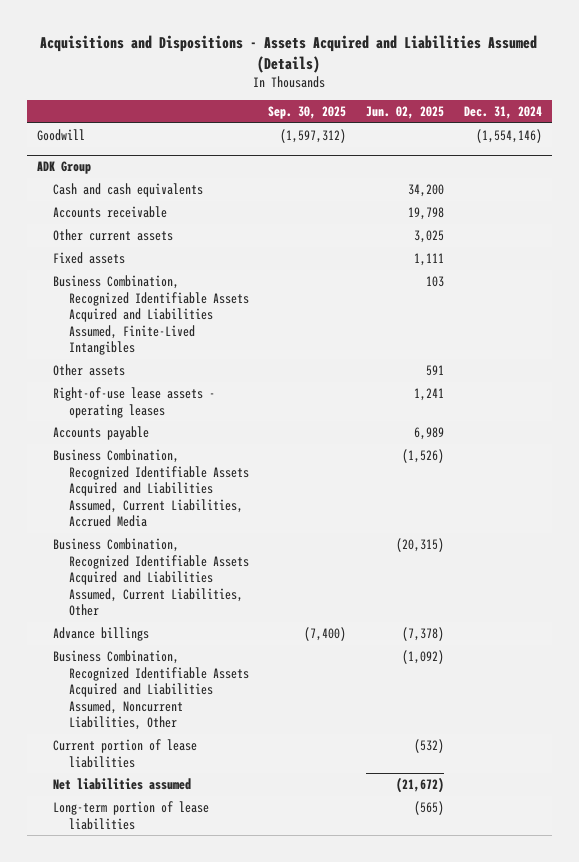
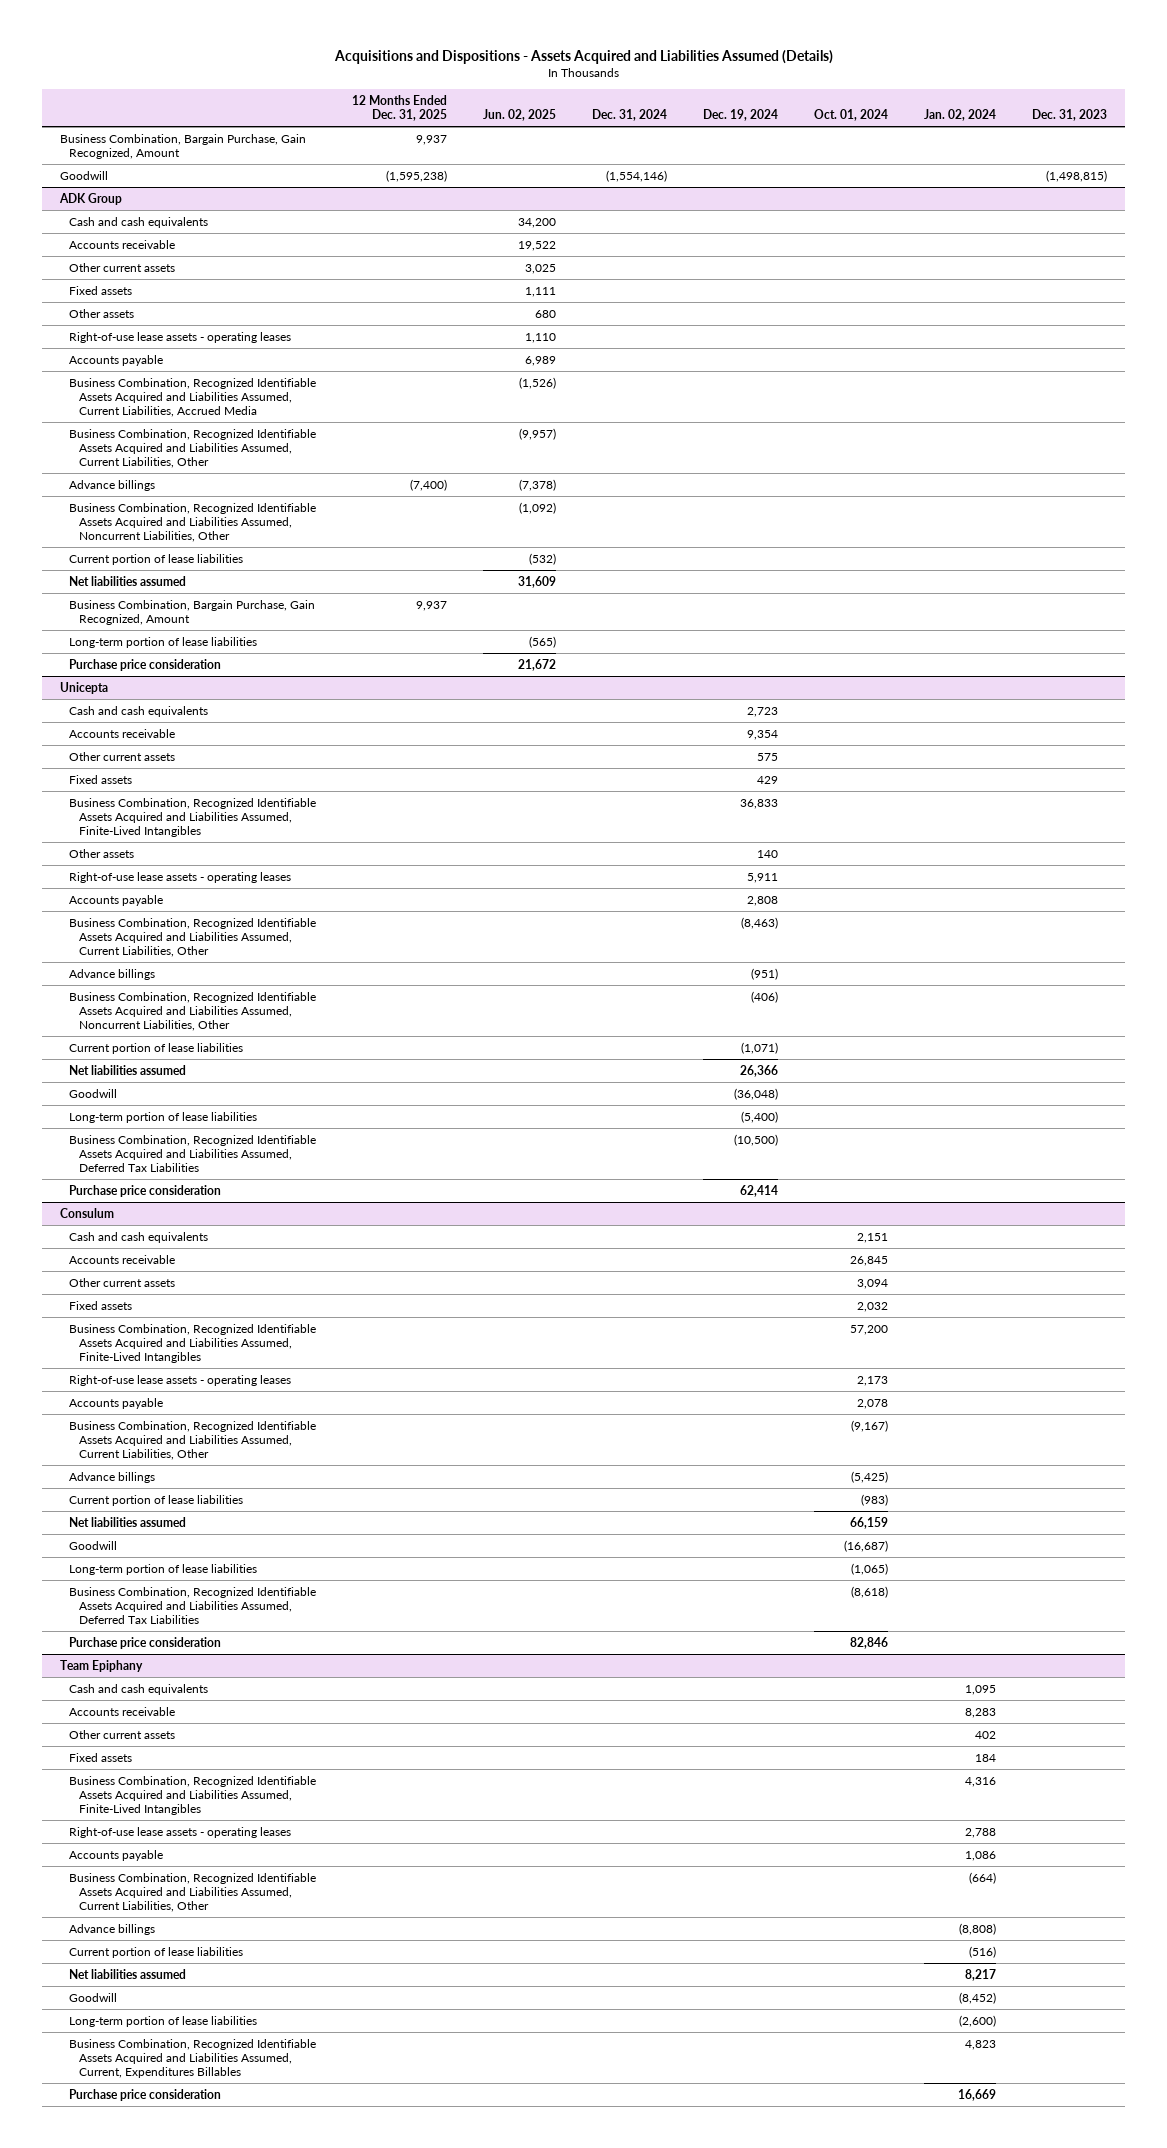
[268,106,347,120] Sep. 30, 2025 -> none
none -> [352,95,448,122] 12 Months Ended Dec. 31, 2025
none -> [703,109,779,122] Dec. 19, 2024
none -> [814,109,889,122] Oct. 01, 2024
none -> [924,109,997,122] Jan. 02, 2024
none -> [1032,109,1108,122] Dec. 31, 2023
none -> [59,134,306,159] Business Combination, Bargain Purchase, Gain Recognized, Amount
[408,207,445,221] 19,798 -> [518,241,557,252] 19,522
[52,275,249,356] Business Combination, Recognized Identifiable Assets Acquired and Liabilities Assumed, Finite-Lived Intangibles -> none
[426,365,445,377] 591 -> [535,310,557,319] 680
[414,388,445,402] 1,241 -> [525,333,557,344] 1,110
[396,538,445,553] (20,315) -> [519,428,557,441] (9,957)
[396,777,445,794] (21,672) -> [518,576,557,589] 31,609
none -> [69,600,316,625] Business Combination, Bargain Purchase, Gain Recognized, Amount
none -> [69,659,222,672] Purchase price consideration
none -> [59,682,108,695] Unicepta
none -> [69,706,209,718] Cash and cash equivalents
none -> [69,729,176,739] Accounts receivable
none -> [69,752,176,762] Other current assets
none -> [69,775,133,785] Fixed assets
none -> [69,798,317,837] Business Combination, Recognized Identifiable Assets Acquired and Liabilities Assumed, Finite-Lived Intangibles
none -> [69,849,135,859] Other assets
none -> [69,872,292,884] Right-of-use lease assets - operating leases
none -> [69,895,164,907] Accounts payable
none -> [69,918,317,957] Business Combination, Recognized Identifiable Assets Acquired and Liabilities Assumed, Current Liabilities, Other
none -> [69,969,156,981] Advance billings
none -> [69,992,317,1031] Business Combination, Recognized Identifiable Assets Acquired and Liabilities Assumed, Noncurrent Liabilities, Other
none -> [69,1043,244,1055] Current portion of lease liabilities
none -> [69,1065,187,1076] Net liabilities assumed
none -> [69,1089,118,1099] Goodwill
none -> [69,1112,258,1124] Long-term portion of lease liabilities
none -> [69,1135,317,1172] Business Combination, Recognized Identifiable Assets Acquired and Liabilities Assumed, Deferred Tax Liabilities
none -> [69,1185,222,1198] Purchase price consideration
none -> [59,1208,114,1219] Consulum
none -> [69,1232,209,1244] Cash and cash equivalents
none -> [69,1255,176,1265] Accounts receivable
none -> [69,1278,176,1288] Other current assets
none -> [69,1301,133,1311] Fixed assets
none -> [69,1324,317,1363] Business Combination, Recognized Identifiable Assets Acquired and Liabilities Assumed, Finite-Lived Intangibles
none -> [69,1375,292,1387] Right-of-use lease assets - operating leases
none -> [69,1398,164,1410] Accounts payable
none -> [69,1421,317,1460] Business Combination, Recognized Identifiable Assets Acquired and Liabilities Assumed, Current Liabilities, Other
none -> [69,1472,156,1484] Advance billings
none -> [69,1495,244,1507] Current portion of lease liabilities
none -> [69,1517,187,1528] Net liabilities assumed
none -> [69,1541,118,1551] Goodwill
none -> [69,1564,258,1576] Long-term portion of lease liabilities
none -> [69,1587,317,1624] Business Combination, Recognized Identifiable Assets Acquired and Liabilities Assumed, Deferred Tax Liabilities
none -> [69,1637,222,1650] Purchase price consideration
none -> [59,1660,143,1673] Team Epiphany
none -> [69,1684,209,1696] Cash and cash equivalents
none -> [69,1707,176,1717] Accounts receivable
none -> [69,1730,176,1740] Other current assets
none -> [69,1753,133,1763] Fixed assets
none -> [69,1776,317,1815] Business Combination, Recognized Identifiable Assets Acquired and Liabilities Assumed, Finite-Lived Intangibles
none -> [69,1827,292,1839] Right-of-use lease assets - operating leases
none -> [69,1850,164,1862] Accounts payable
none -> [69,1873,317,1912] Business Combination, Recognized Identifiable Assets Acquired and Liabilities Assumed, Current Liabilities, Other
none -> [69,1924,156,1936] Advance billings
none -> [69,1947,244,1959] Current portion of lease liabilities
none -> [69,1969,187,1980] Net liabilities assumed
none -> [69,1993,118,2003] Goodwill
none -> [69,2016,258,2028] Long-term portion of lease liabilities
none -> [69,2039,317,2078] Business Combination, Recognized Identifiable Assets Acquired and Liabilities Assumed, Current, Expenditures Billables
none -> [69,2089,222,2102] Purchase price consideration

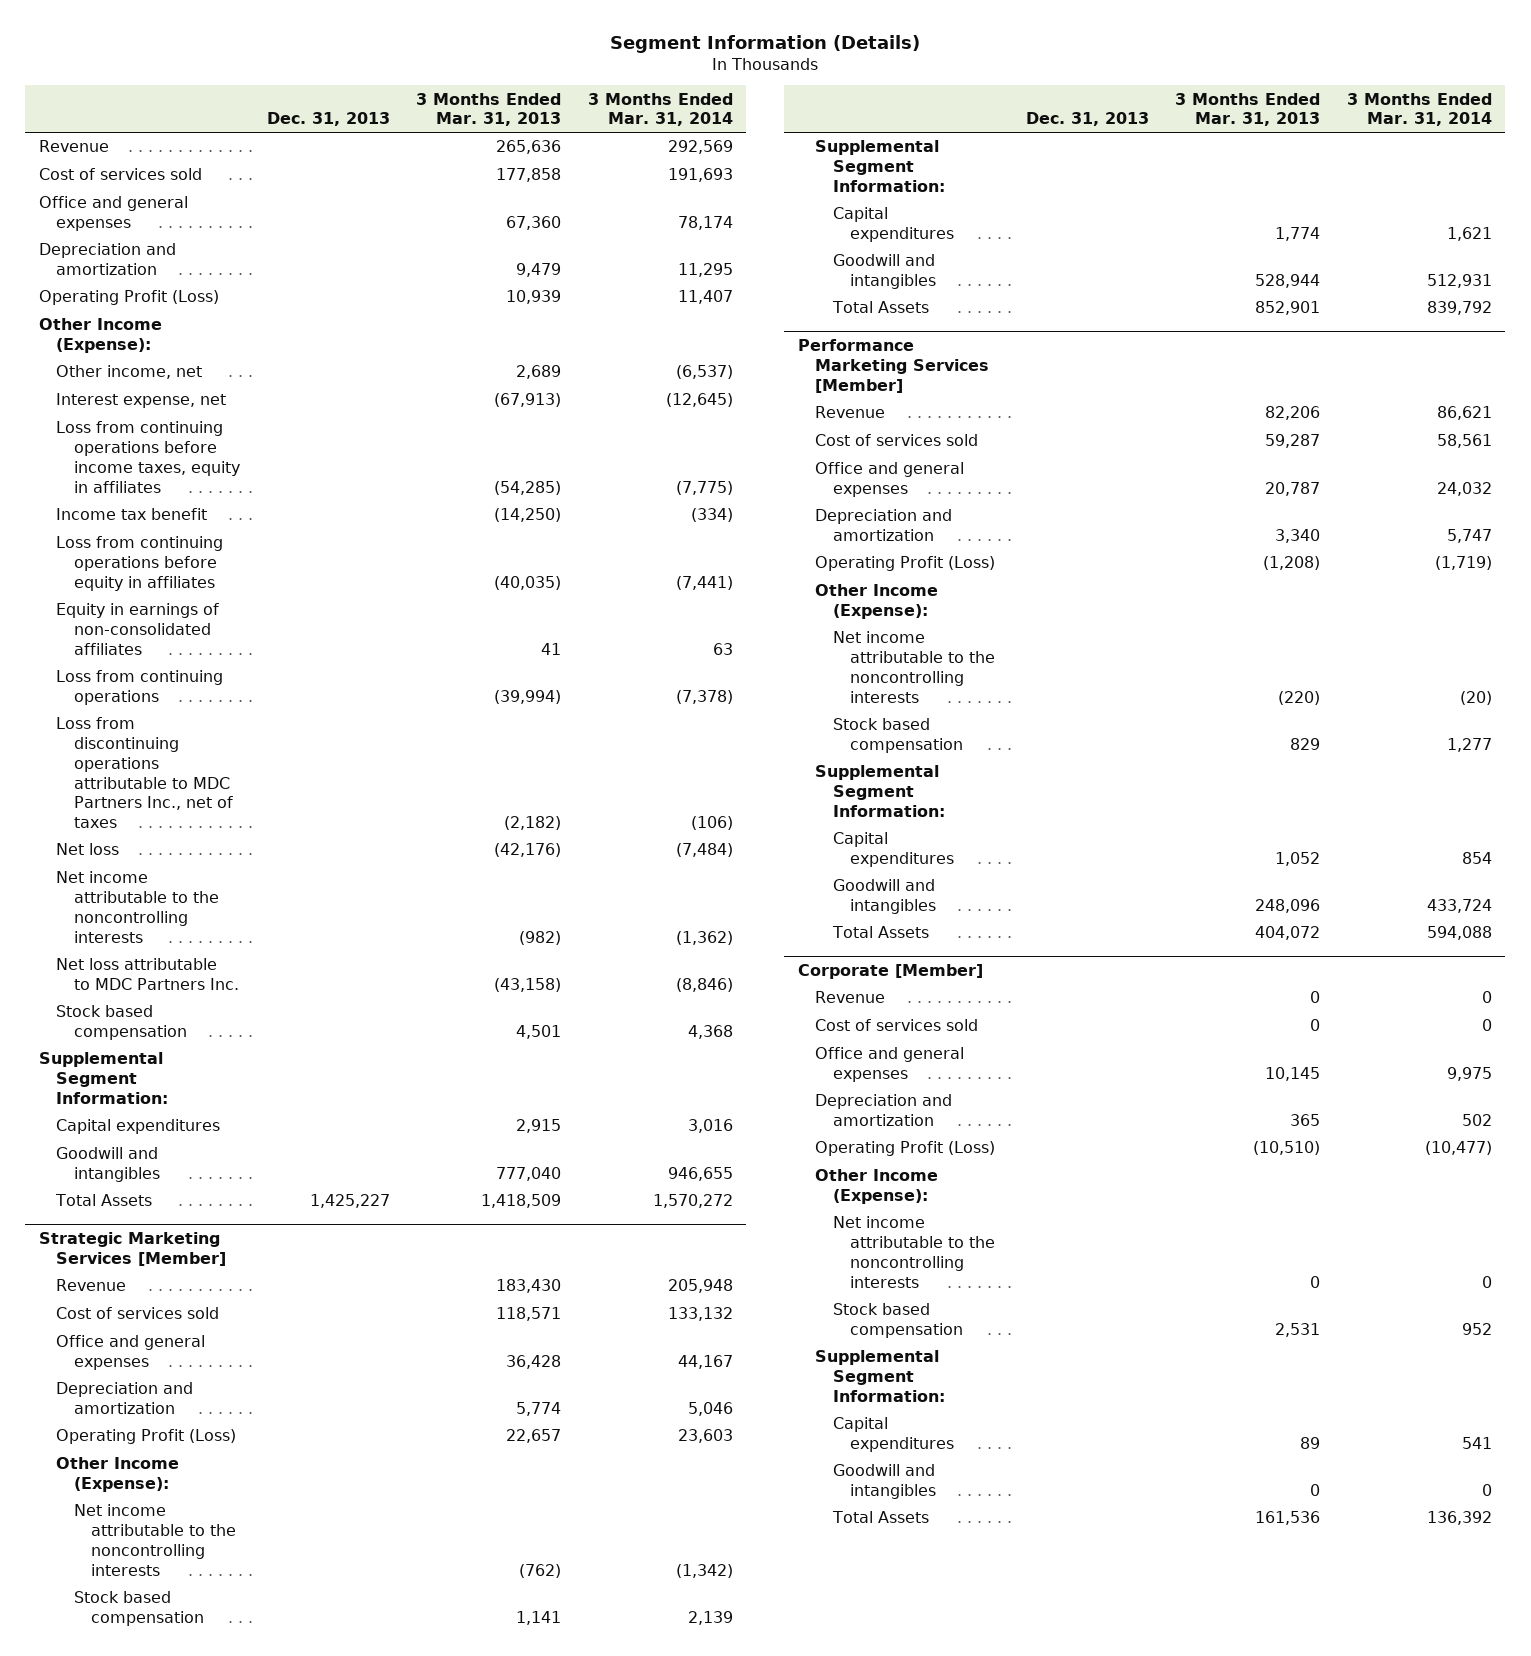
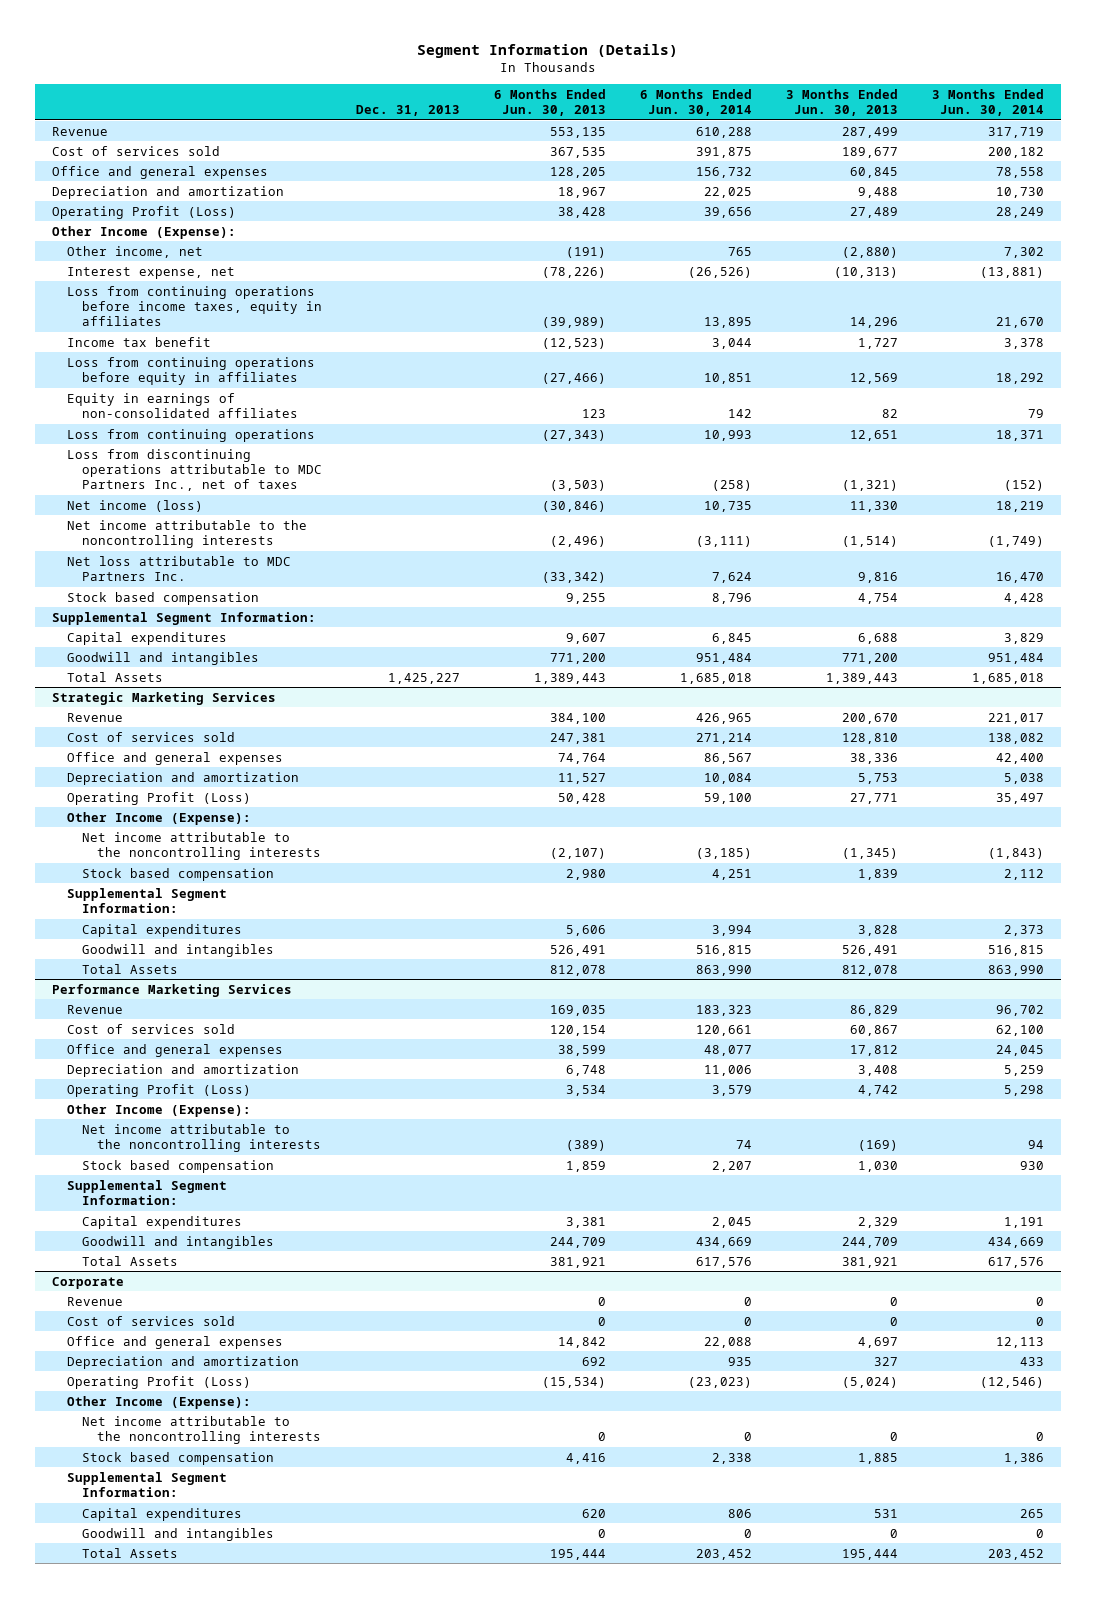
[416,92,562,127] 3 Months Ended Mar. 31, 2013 -> none
[587,92,733,127] 3 Months Ended Mar. 31, 2014 -> none
none -> [493,88,606,117] 6 Months Ended Jun. 30, 2013
none -> [639,88,752,117] 6 Months Ended Jun. 30, 2014
none -> [786,88,899,117] 3 Months Ended Jun. 30, 2013
none -> [932,88,1045,117] 3 Months Ended Jun. 30, 2014
[56,843,120,856] Net loss -> [67,499,204,512] Net income (loss)
[38,1232,227,1266] Strategic Marketing Services [Member] -> [52,691,277,705] Strategic Marketing Services
[797,339,990,393] Performance Marketing Services [Member] -> [52,983,293,997] Performance Marketing Services
[797,964,983,980] Corporate [Member] -> [52,1276,125,1289] Corporate

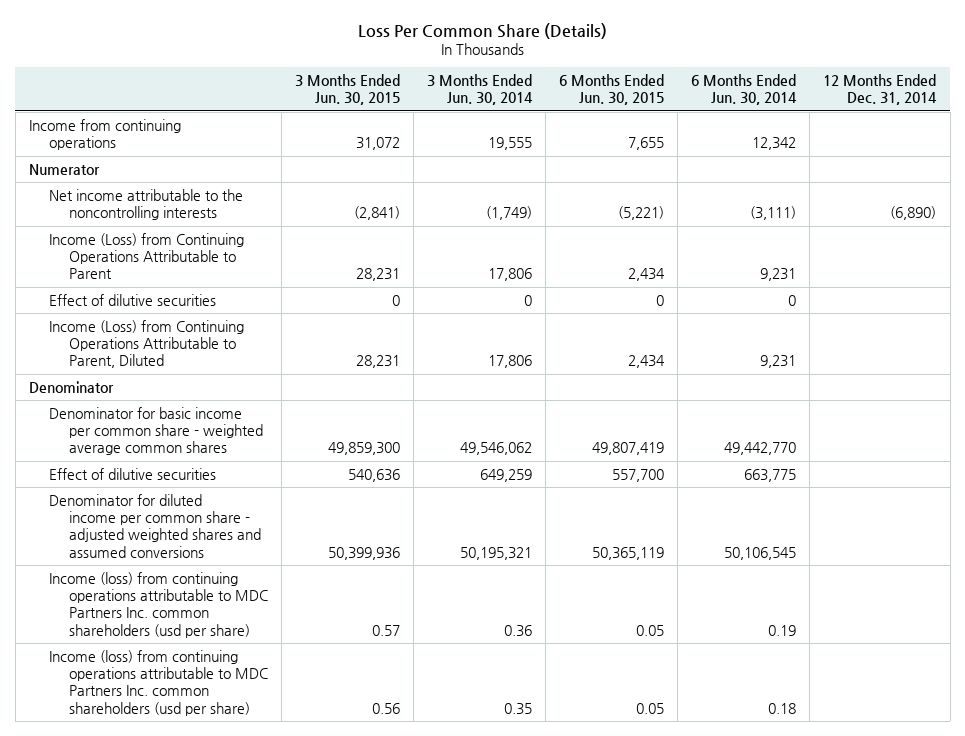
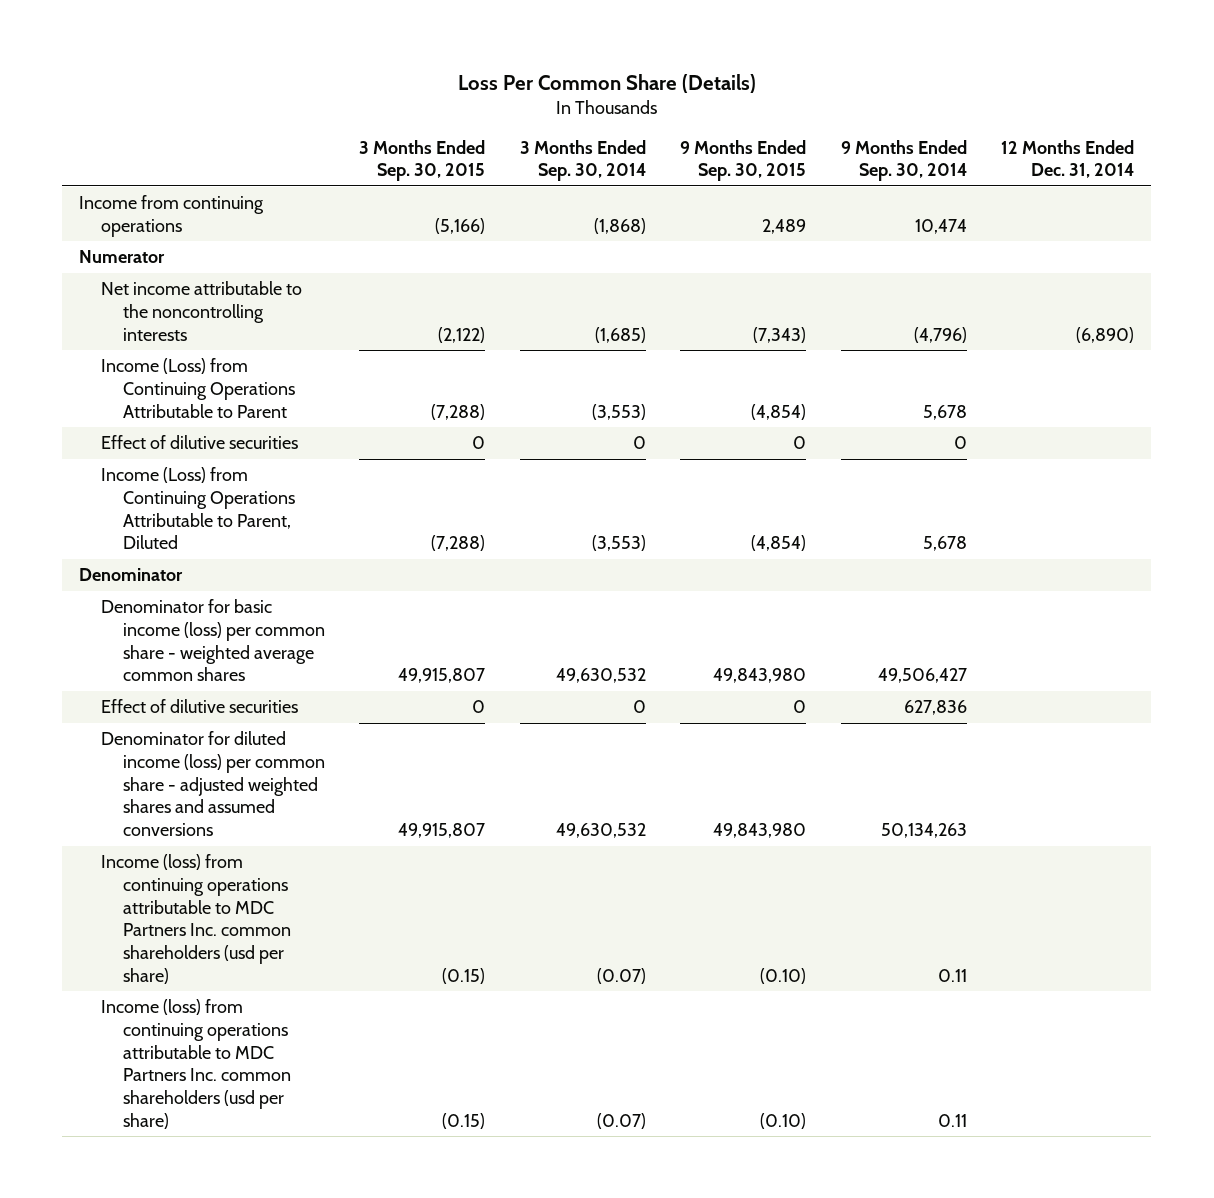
[294,74,400,106] 3 Months Ended Jun. 30, 2015 -> none
[426,74,533,106] 3 Months Ended Jun. 30, 2014 -> none
[559,74,665,106] 6 Months Ended Jun. 30, 2015 -> none
[691,74,798,106] 6 Months Ended Jun. 30, 2014 -> none
none -> [359,139,486,182] 3 Months Ended Sep. 30, 2015
none -> [519,139,646,182] 3 Months Ended Sep. 30, 2014
none -> [680,139,807,182] 9 Months Ended Sep. 30, 2015
none -> [840,139,967,182] 9 Months Ended Sep. 30, 2014
[48,406,263,456] Denominator for basic income per common share - weighted average common shares -> [101,599,325,682] Denominator for basic income (loss) per common share - weighted average common shares
[48,493,261,558] Denominator for diluted income per common share - adjusted weighted shares and assumed conversions -> [101,731,325,837] Denominator for diluted income (loss) per common share - adjusted weighted shares and assumed conversions

